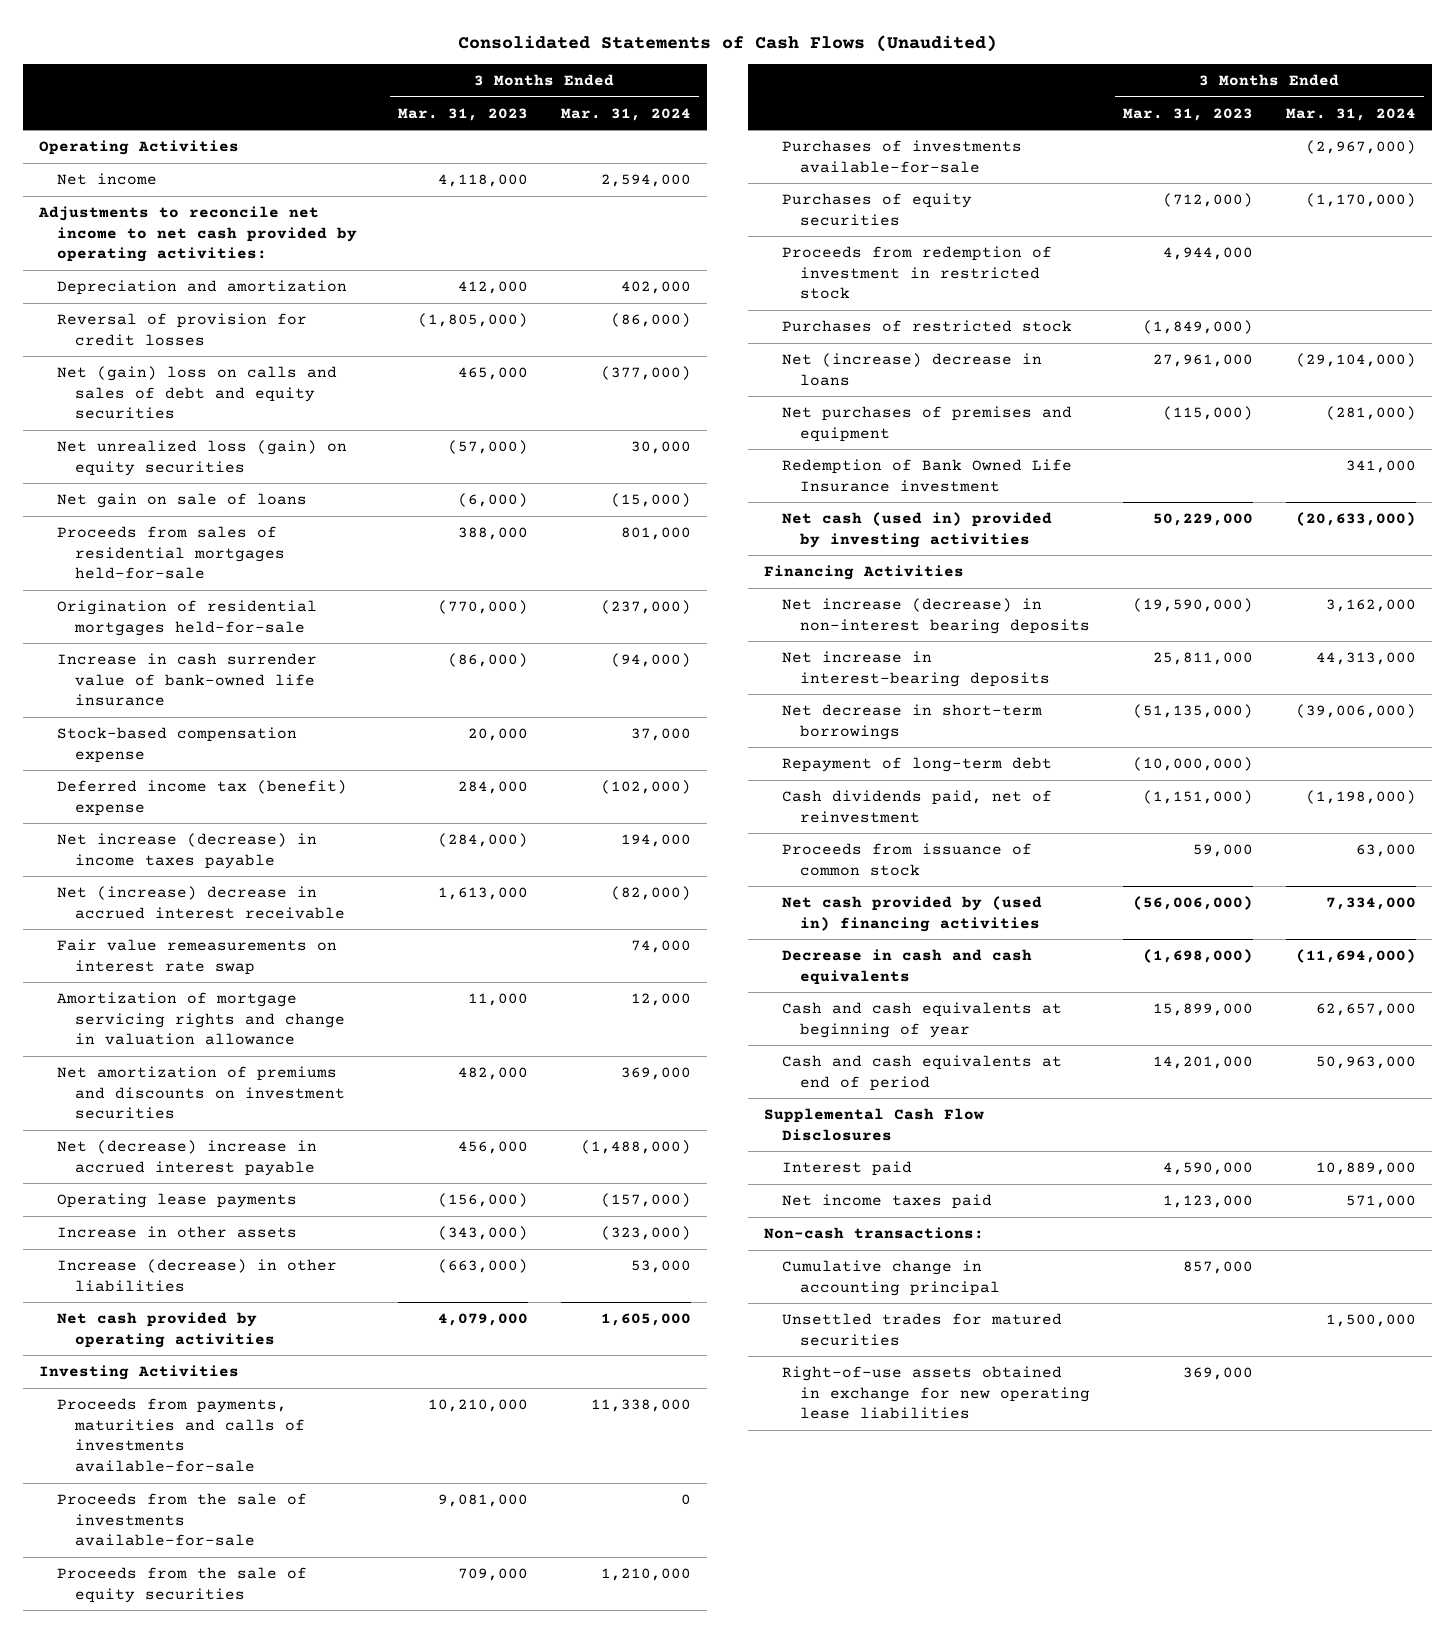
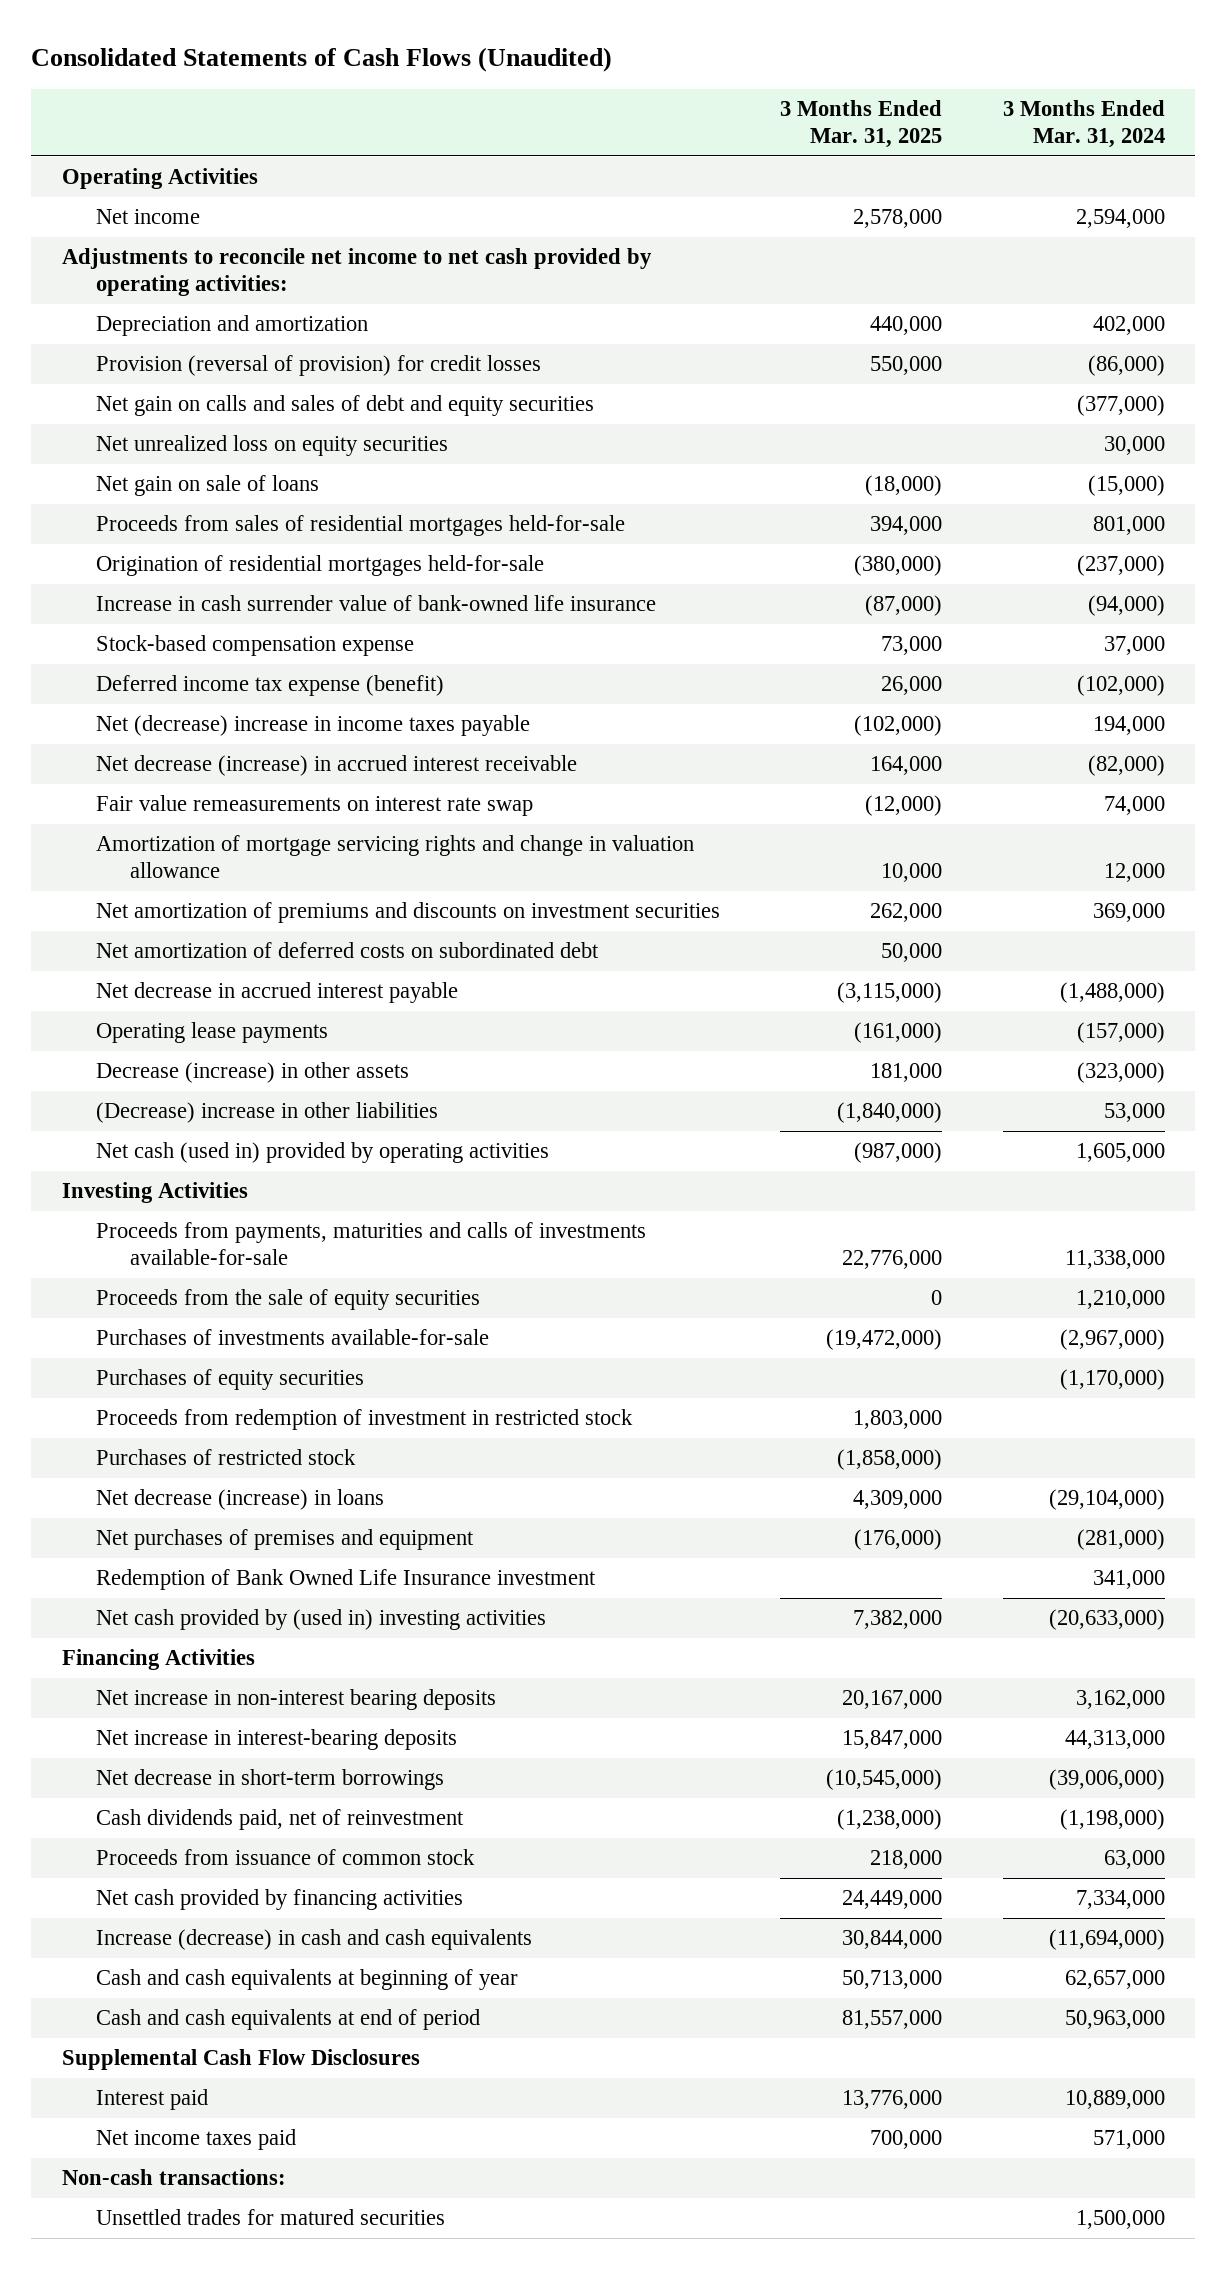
[397,107,528,121] Mar. 31, 2023 -> none
none -> [780,100,943,149] 3 Months Ended Mar. 31, 2025
[57,313,308,346] Reversal of provision for credit losses -> [95,355,541,377] Provision (reversal of provision) for credit losses
[57,366,338,420] Net (gain) loss on calls and sales of debt and equity securities -> [95,395,594,417] Net gain on calls and sales of debt and equity securities
[57,440,348,476] Net unrealized loss (gain) on equity securities -> [95,435,448,457] Net unrealized loss on equity securities
[57,780,348,816] Deferred income tax (benefit) expense -> [95,675,444,697] Deferred income tax expense (benefit)
[57,833,318,869] Net increase (decrease) in income taxes payable -> [95,715,530,737] Net (decrease) increase in income taxes payable
[57,886,345,919] Net (increase) decrease in accrued interest receivable -> [95,755,577,777] Net decrease (increase) in accrued interest receivable
none -> [95,942,599,959] Net amortization of deferred costs on subordinated debt
[57,1140,318,1176] Net (decrease) increase in accrued interest payable -> [95,982,458,1004] Net decrease in accrued interest payable
[57,1226,298,1239] Increase in other assets -> [95,1062,409,1084] Decrease (increase) in other assets
[57,1259,338,1292] Increase (decrease) in other liabilities -> [95,1102,438,1124] (Decrease) increase in other liabilities
[57,1312,275,1348] Net cash provided by operating activities -> [95,1142,549,1164] Net cash (used in) provided by operating activities
[57,1493,308,1547] Proceeds from the sale of investments available-for-sale -> none
[782,353,1043,386] Net (increase) decrease in loans -> [95,1489,384,1511] Net decrease (increase) in loans
[782,512,1053,548] Net cash (used in) provided by investing activities -> [95,1609,546,1631] Net cash provided by (used in) investing activities
[782,598,1090,634] Net increase (decrease) in non-interest bearing deposits -> [95,1689,496,1711] Net increase in non-interest bearing deposits
[782,757,1053,773] Repayment of long-term debt -> none
[782,896,1043,932] Net cash provided by (used in) financing activities -> [95,1889,463,1911] Net cash provided by financing activities
[782,949,1033,985] Decrease in cash and cash equivalents -> [95,1929,532,1951] Increase (decrease) in cash and cash equivalents
[782,1260,1000,1296] Cumulative change in accounting principal -> none
[782,1366,1090,1420] Right-of-use assets obtained in exchange for new operating lease liabilities -> none

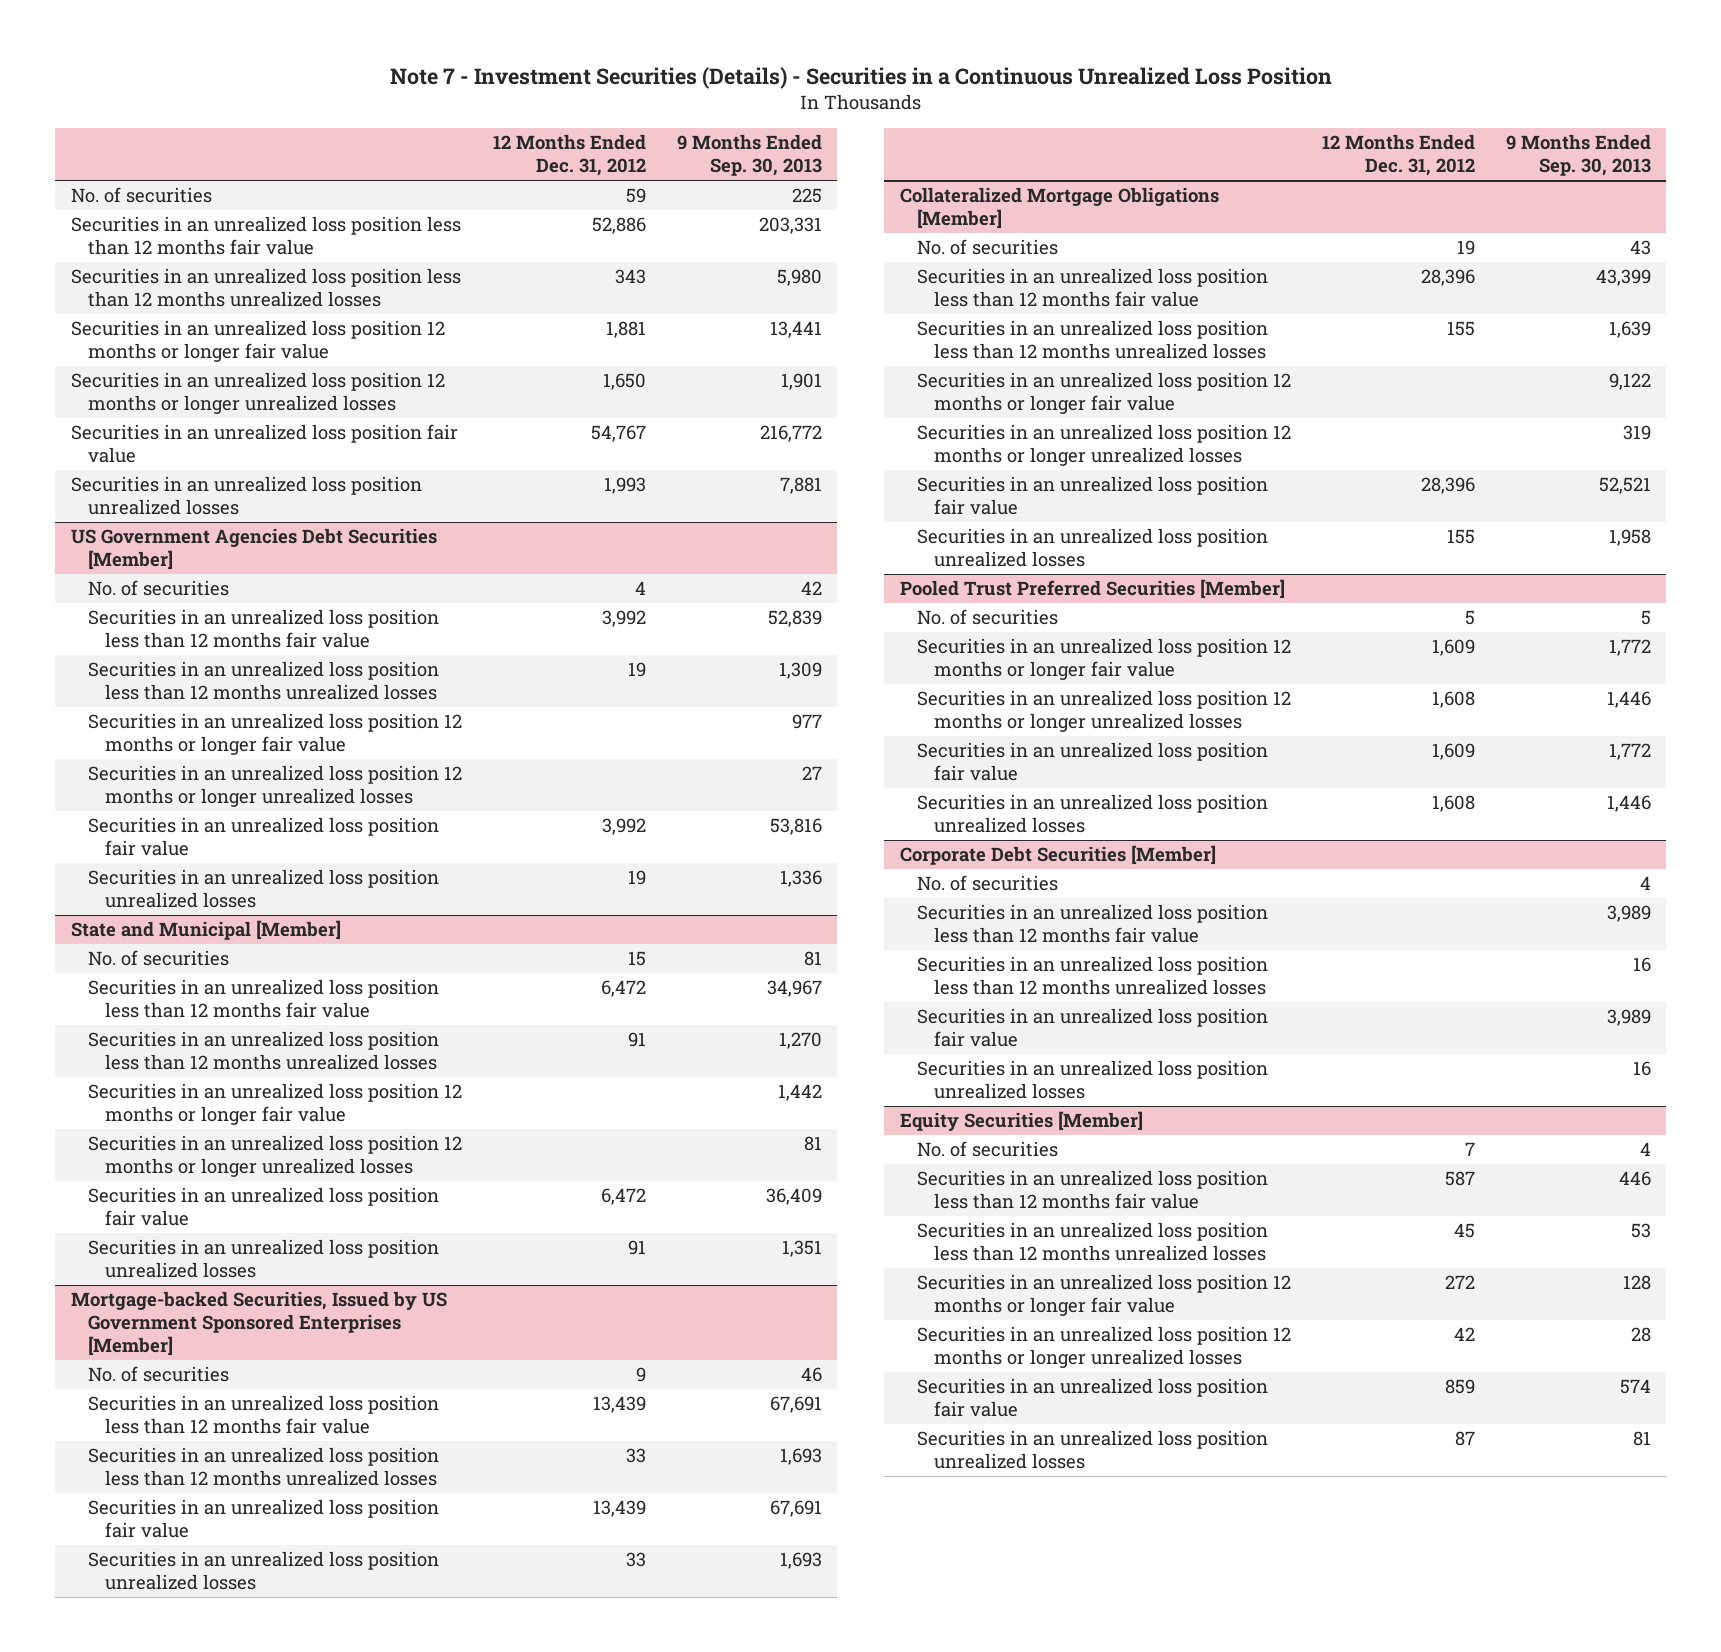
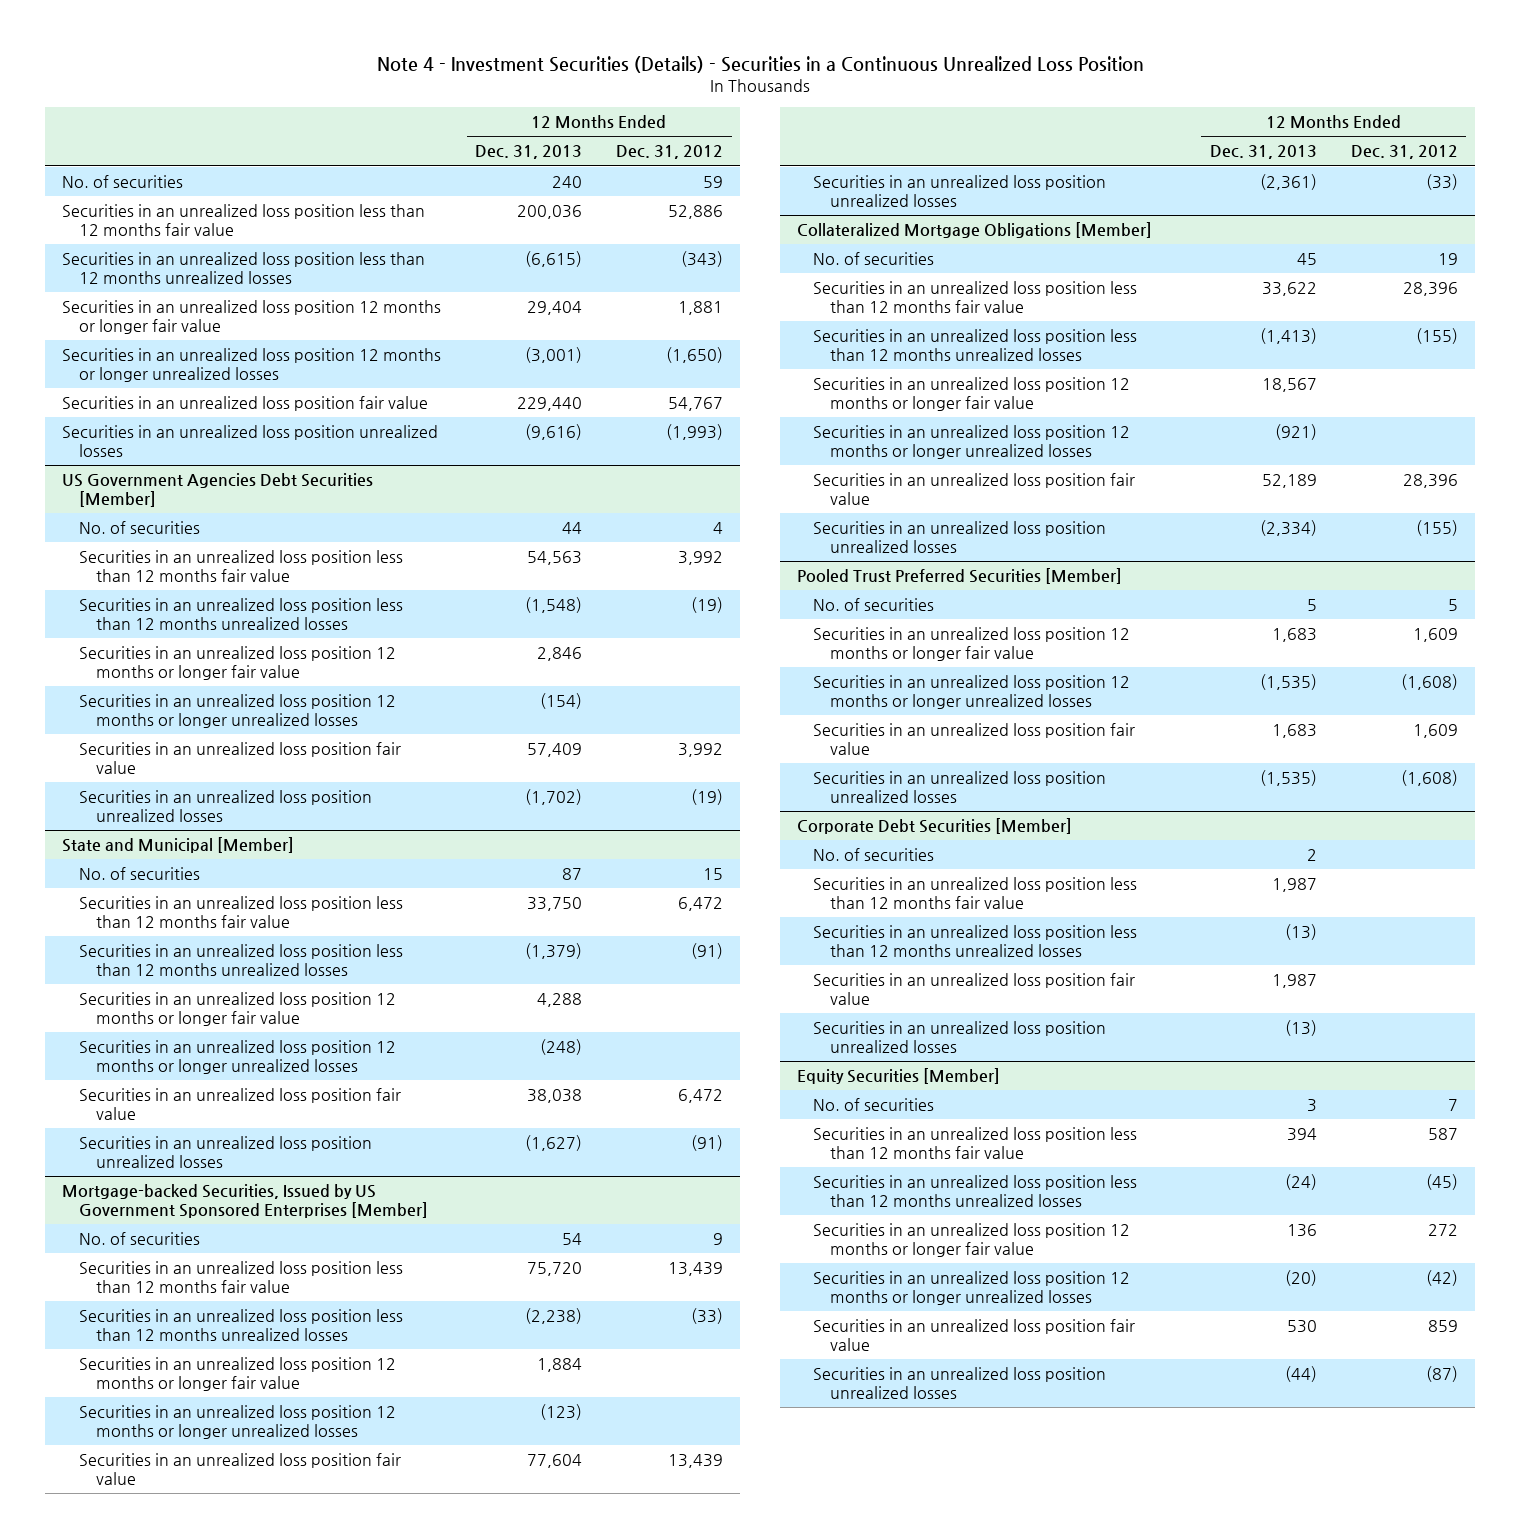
[389,67,1332,90] Note 7 - Investment Securities (Details) - Securities in a Continuous Unrealized Loss Position -> [377,55,1145,73] Note 4 - Investment Securities (Details) - Securities in a Continuous Unrealized Loss Position
[676,134,822,177] 9 Months Ended Sep. 30, 2013 -> none
none -> [475,145,583,160] Dec. 31, 2013
[614,269,646,285] 343 -> [681,251,724,268] (343)
[602,373,646,391] 1,650 -> [666,347,724,364] (1,650)
[603,477,646,495] 1,993 -> [666,424,724,441] (1,993)
[627,662,646,678] 19 -> [691,597,724,614] (19)
[627,870,646,886] 19 -> [691,789,724,806] (19)
[627,1032,646,1048] 91 -> [691,943,724,960] (91)
[627,1240,646,1256] 91 -> [691,1135,724,1152] (91)
[625,1448,646,1464] 33 -> [691,1308,724,1325] (33)
none -> [79,1357,397,1391] Securities in an unrealized loss position 12 months or longer fair value
none -> [79,1405,397,1439] Securities in an unrealized loss position 12 months or longer unrealized losses
[625,1552,646,1568] 33 -> [1425,174,1458,191] (33)
[1446,321,1475,337] 155 -> [1415,328,1458,345] (155)
[1446,529,1475,545] 155 -> [1415,520,1458,537] (155)
[1431,691,1475,709] 1,608 -> [1400,674,1458,691] (1,608)
[1431,795,1475,813] 1,608 -> [1400,770,1458,787] (1,608)
[1453,1223,1475,1239] 45 -> [1425,1174,1458,1191] (45)
[1453,1327,1475,1342] 42 -> [1425,1270,1458,1287] (42)
[1454,1431,1475,1447] 87 -> [1425,1366,1458,1383] (87)

